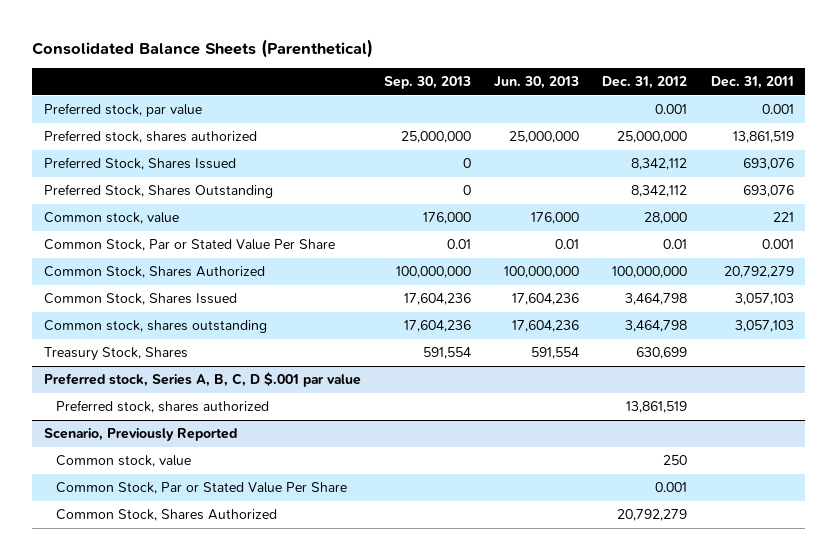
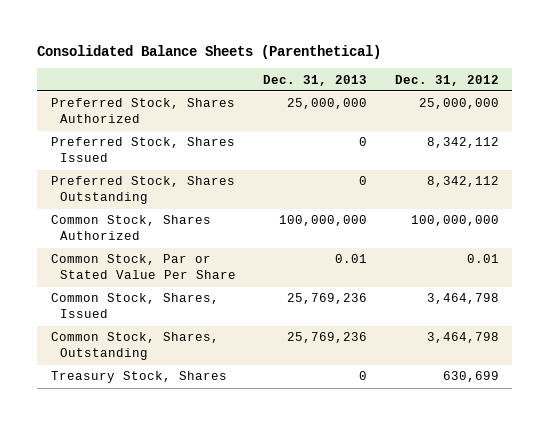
[383,76,471,90] Sep. 30, 2013 -> none
[494,76,580,90] Jun. 30, 2013 -> none
[710,76,794,90] Dec. 31, 2011 -> none
none -> [263,74,368,86] Dec. 31, 2013
[43,103,202,118] Preferred stock, par value -> none
[43,130,257,144] Preferred stock, shares authorized -> [50,98,235,124] Preferred Stock, Shares Authorized
[43,212,179,225] Common stock, value -> none
[43,239,335,252] Common Stock, Par or Stated Value Per Share -> [50,254,237,280] Common Stock, Par or Stated Value Per Share
[43,293,237,306] Common Stock, Shares Issued -> [50,293,219,319] Common Stock, Shares, Issued
[43,320,267,334] Common stock, shares outstanding -> [50,332,219,361] Common Stock, Shares, Outstanding
[43,372,361,388] Preferred stock, Series A, B, C, D $.001 par value -> none
[55,400,269,414] Preferred stock, shares authorized -> none
[43,428,237,442] Scenario, Previously Reported -> none
[55,455,191,468] Common stock, value -> none
[55,482,347,495] Common Stock, Par or Stated Value Per Share -> none
[55,509,277,522] Common Stock, Shares Authorized -> none

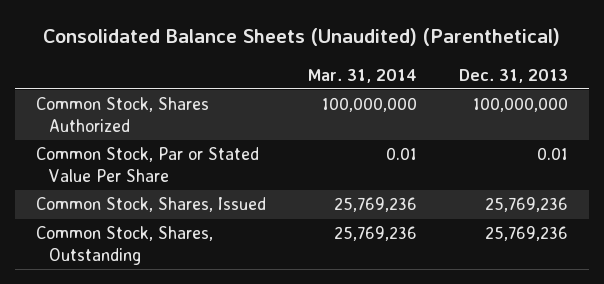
[36,44,381,59] Consolidated Balance Sheets (Parenthetical) -> [43,27,561,46] Consolidated Balance Sheets (Unaudited) (Parenthetical)
[394,74,499,86] Dec. 31, 2012 -> none
none -> [308,68,418,83] Mar. 31, 2014
[50,98,235,124] Preferred Stock, Shares Authorized -> none
[50,137,235,163] Preferred Stock, Shares Issued -> none
[50,176,235,205] Preferred Stock, Shares Outstanding -> none
[50,371,227,384] Treasury Stock, Shares -> none

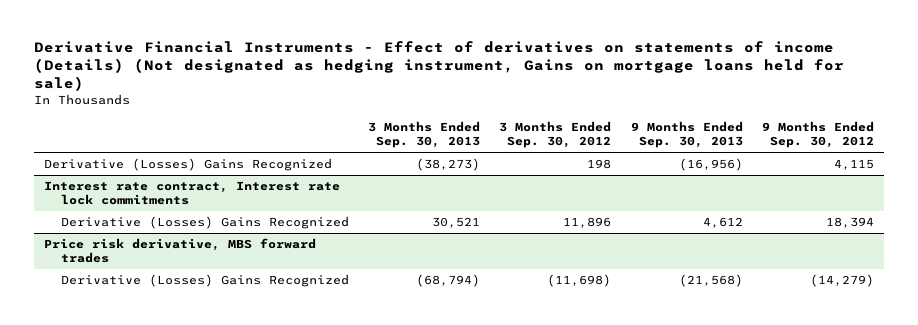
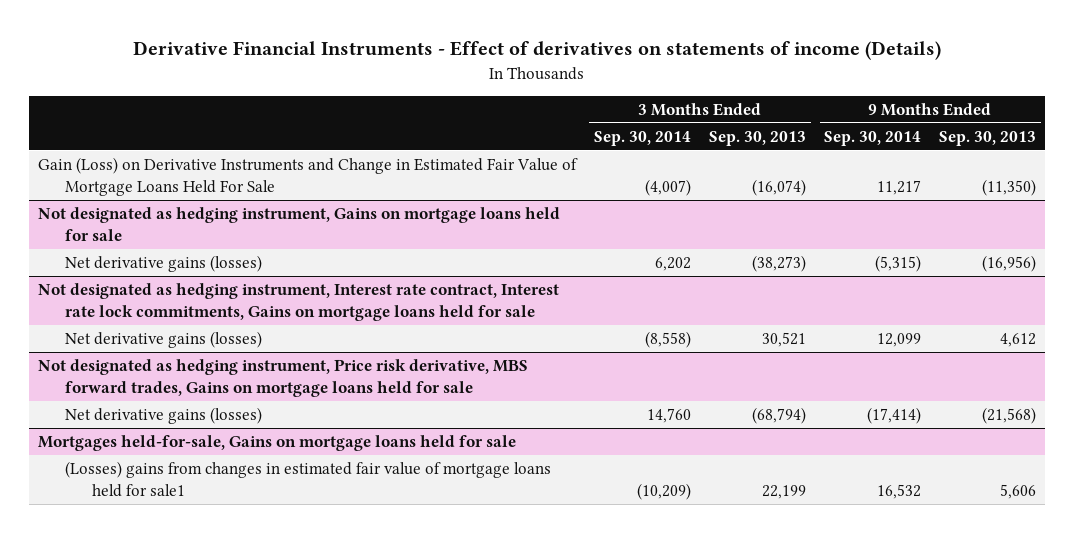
[34,41,845,92] Derivative Financial Instruments - Effect of derivatives on statements of income (Details) (Not designated as hedging instrument, Gains on mortgage loans held for sale) -> [132,41,941,61] Derivative Financial Instruments - Effect of derivatives on statements of income (Details)
[499,121,612,148] 3 Months Ended Sep. 30, 2012 -> none
[761,121,874,148] 9 Months Ended Sep. 30, 2012 -> none
none -> [593,130,691,146] Sep. 30, 2014
none -> [824,130,922,146] Sep. 30, 2014
[43,181,340,206] Interest rate contract, Interest rate lock commitments -> none
[43,238,316,264] Price risk derivative, MBS forward trades -> none
none -> [37,157,578,196] Gain (Loss) on Derivative Instruments and Change in Estimated Fair Value of Mortgage Loans Held For Sale
none -> [37,207,560,241] Not designated as hedging instrument, Gains on mortgage loans held for sale
[43,158,332,172] Derivative (Losses) Gains Recognized -> [64,255,262,273] Net derivative gains (losses)
none -> [37,283,559,321] Not designated as hedging instrument, Interest rate contract, Interest rate lock commitments, Gains on mortgage loans held for sale
[60,216,349,230] Derivative (Losses) Gains Recognized -> [64,331,262,349] Net derivative gains (losses)
none -> [37,359,528,397] Not designated as hedging instrument, Price risk derivative, MBS forward trades, Gains on mortgage loans held for sale
[60,274,349,288] Derivative (Losses) Gains Recognized -> [64,407,262,425] Net derivative gains (losses)
none -> [37,435,516,452] Mortgages held-for-sale, Gains on mortgage loans held for sale
none -> [64,461,551,497] (Losses) gains from changes in estimated fair value of mortgage loans held for sale1

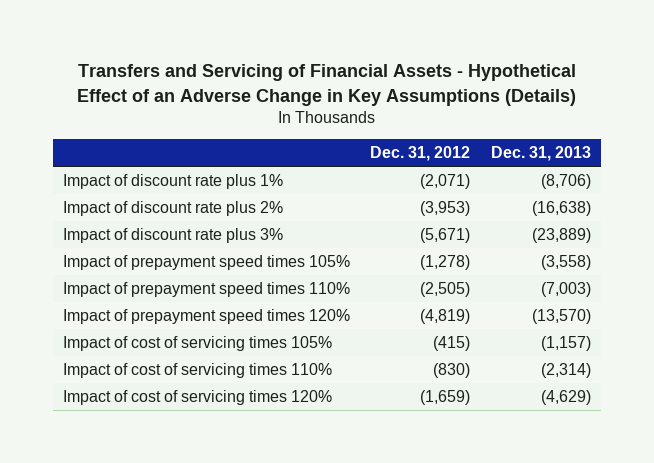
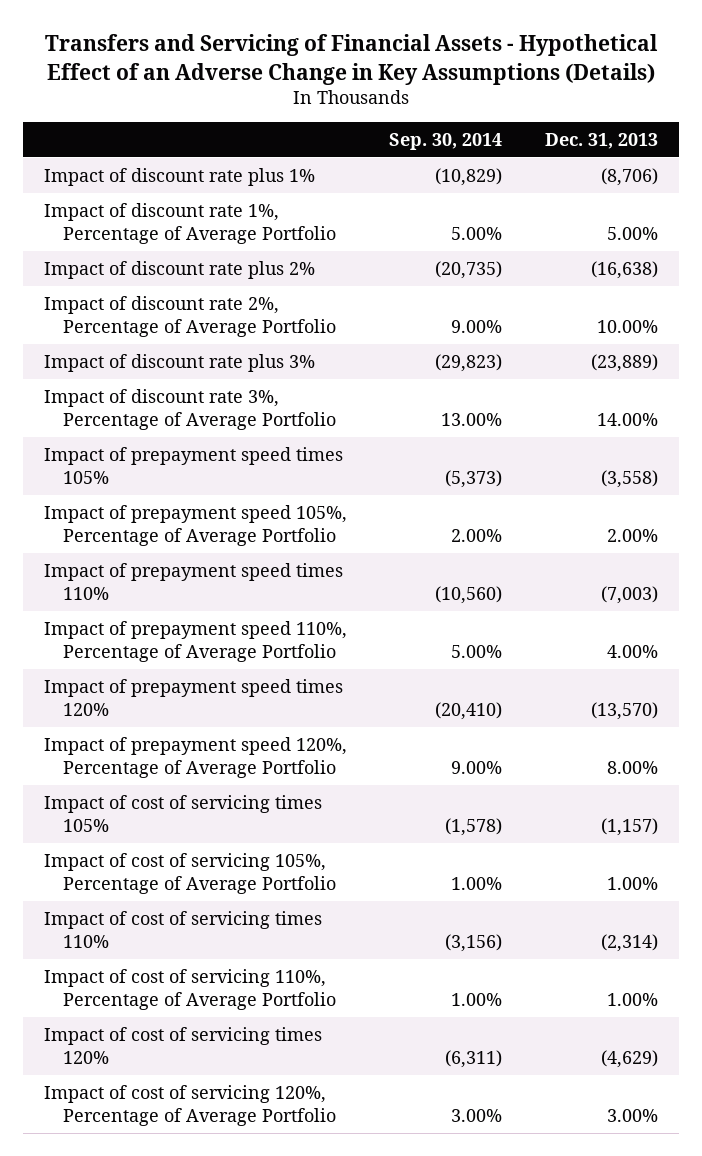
[370,146,471,162] Dec. 31, 2012 -> none
none -> [389,132,503,150] Sep. 30, 2014
none -> [44,202,337,244] Impact of discount rate 1%, Percentage of Average Portfolio
none -> [44,295,337,337] Impact of discount rate 2%, Percentage of Average Portfolio
none -> [44,388,337,430] Impact of discount rate 3%, Percentage of Average Portfolio
none -> [44,504,348,546] Impact of prepayment speed 105%, Percentage of Average Portfolio
none -> [44,620,348,662] Impact of prepayment speed 110%, Percentage of Average Portfolio
none -> [44,736,348,778] Impact of prepayment speed 120%, Percentage of Average Portfolio
none -> [44,852,337,894] Impact of cost of servicing 105%, Percentage of Average Portfolio
none -> [44,968,337,1010] Impact of cost of servicing 110%, Percentage of Average Portfolio
none -> [44,1084,337,1126] Impact of cost of servicing 120%, Percentage of Average Portfolio

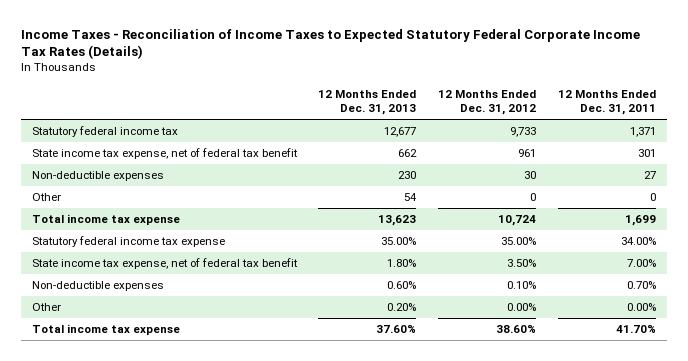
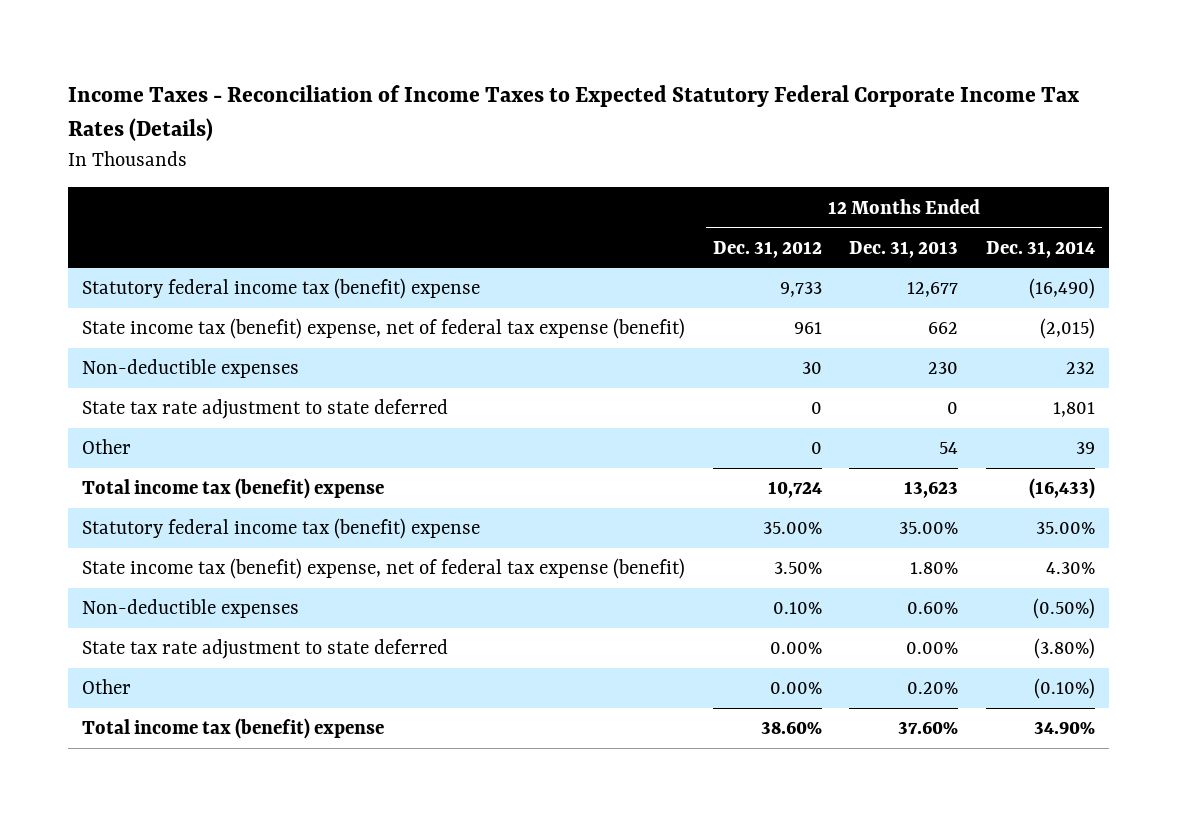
[557,89,656,115] 12 Months Ended Dec. 31, 2011 -> none
none -> [985,240,1095,258] Dec. 31, 2014
[31,126,178,138] Statutory federal income tax -> [82,278,481,300] Statutory federal income tax (benefit) expense
[31,148,298,160] State income tax expense, net of federal tax benefit -> [82,318,686,340] State income tax (benefit) expense, net of federal tax expense (benefit)
none -> [82,399,449,420] State tax rate adjustment to state deferred
[31,214,180,226] Total income tax expense -> [82,478,385,500] Total income tax (benefit) expense
[31,236,225,248] Statutory federal income tax expense -> [82,518,481,540] Statutory federal income tax (benefit) expense
[31,258,298,270] State income tax expense, net of federal tax benefit -> [82,558,686,580] State income tax (benefit) expense, net of federal tax expense (benefit)
none -> [82,639,449,660] State tax rate adjustment to state deferred
[31,324,180,336] Total income tax expense -> [82,718,385,740] Total income tax (benefit) expense

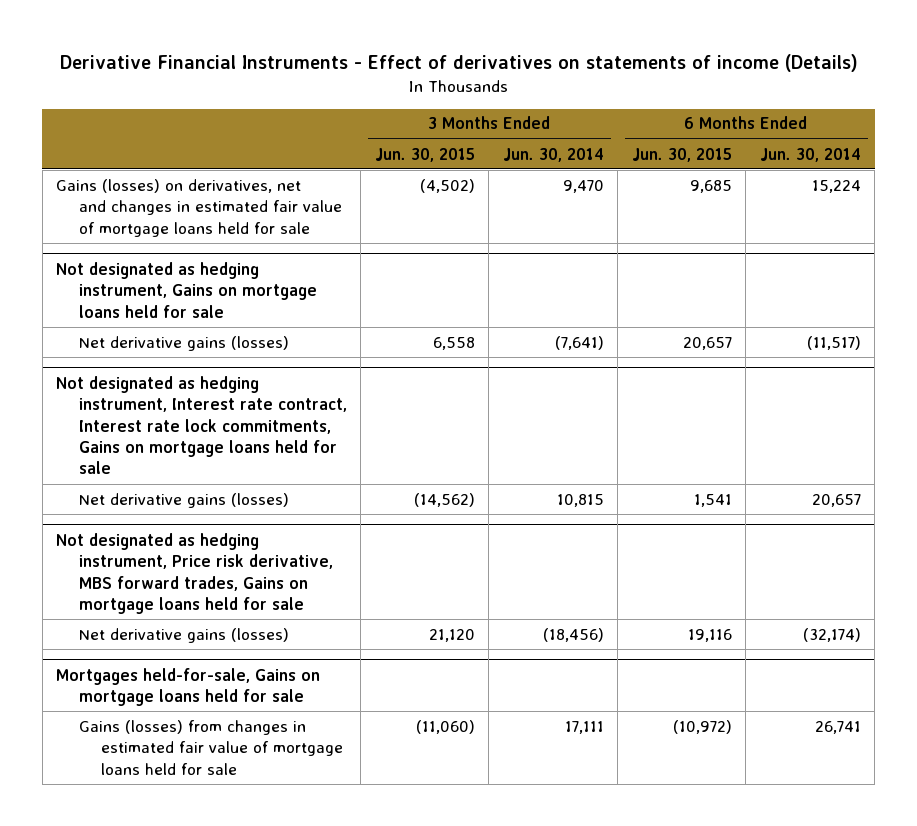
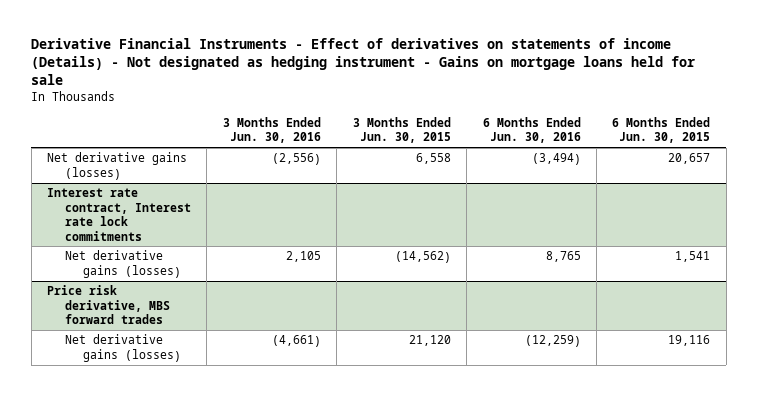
[59,53,858,72] Derivative Financial Instruments - Effect of derivatives on statements of income (Details) -> [31,38,696,86] Derivative Financial Instruments - Effect of derivatives on statements of income (Details) - Not designated as hedging instrument - Gains on mortgage loans held for sale
[502,147,604,162] Jun. 30, 2014 -> none
[759,147,861,162] Jun. 30, 2014 -> none
none -> [222,116,321,144] 3 Months Ended Jun. 30, 2016
none -> [482,116,581,144] 6 Months Ended Jun. 30, 2016
[56,178,342,237] Gains (losses) on derivatives, net and changes in estimated fair value of mortgage loans held for sale -> none
[56,261,317,318] Not designated as hedging instrument, Gains on mortgage loans held for sale -> none
[56,375,347,475] Not designated as hedging instrument, Interest rate contract, Interest rate lock commitments, Gains on mortgage loans held for sale -> none
none -> [47,188,192,241] Interest rate contract, Interest rate lock commitments
[56,532,333,614] Not designated as hedging instrument, Price risk derivative, MBS forward trades, Gains on mortgage loans held for sale -> none
none -> [47,285,171,325] Price risk derivative, MBS forward trades
[56,667,321,707] Mortgages held-for-sale, Gains on mortgage loans held for sale -> none
[78,719,344,775] Gains (losses) from changes in estimated fair value of mortgage loans held for sale -> none

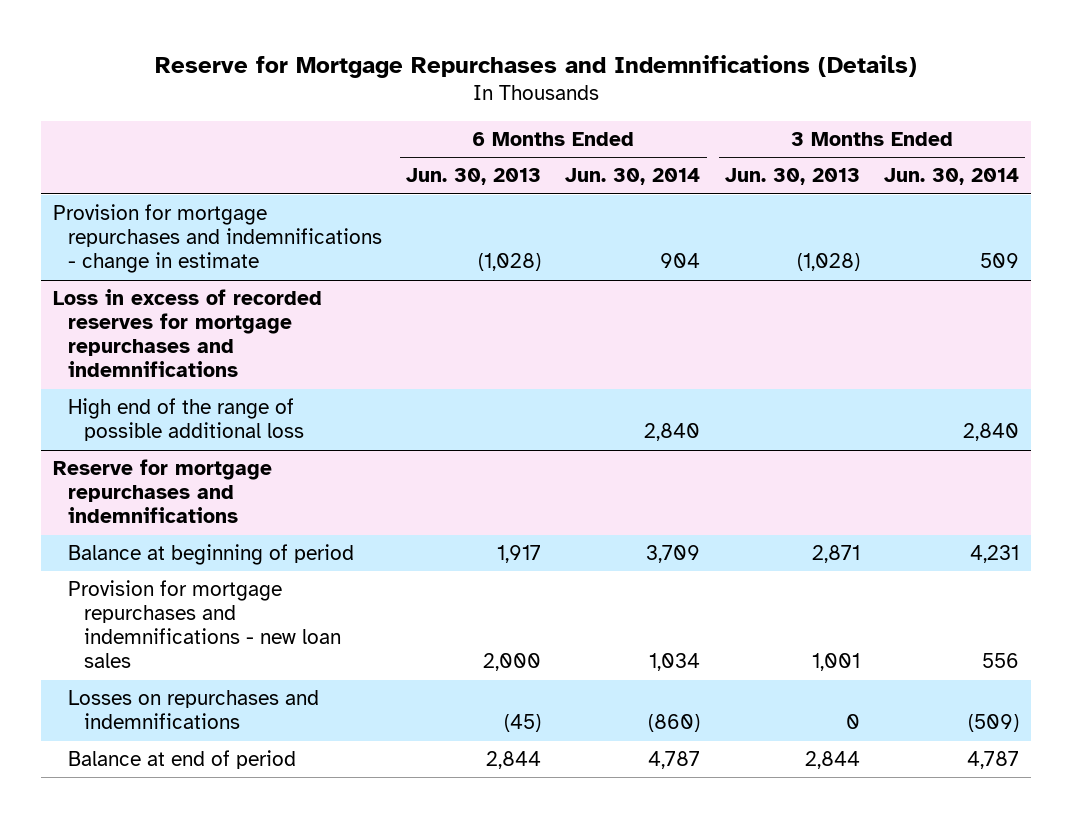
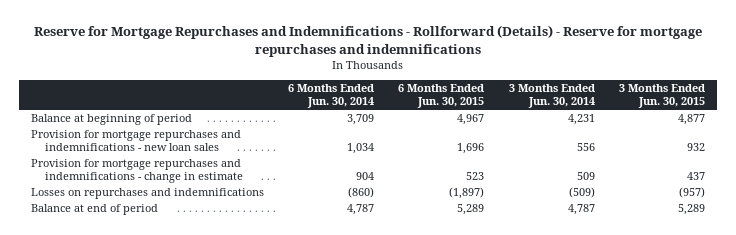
[154,54,917,78] Reserve for Mortgage Repurchases and Indemnifications (Details) -> [33,25,702,57] Reserve for Mortgage Repurchases and Indemnifications - Rollforward (Details) - Reserve for mortgage repurchases and indemnifications
[406,168,542,186] Jun. 30, 2013 -> none
[724,168,860,186] Jun. 30, 2013 -> none
none -> [398,83,485,108] 6 Months Ended Jun. 30, 2015
none -> [618,83,705,108] 3 Months Ended Jun. 30, 2015
[52,289,322,378] Loss in excess of recorded reserves for mortgage repurchases and indemnifications -> none
[68,398,304,442] High end of the range of possible additional loss -> none
[52,459,272,524] Reserve for mortgage repurchases and indemnifications -> none
[52,204,383,274] Provision for mortgage repurchases and indemnifications - change in estimate -> [30,159,243,184] Provision for mortgage repurchases and indemnifications - change in estimate

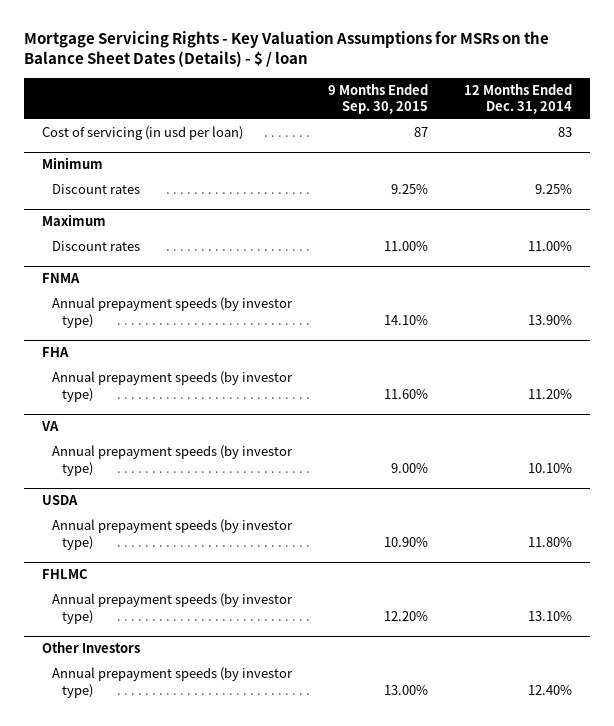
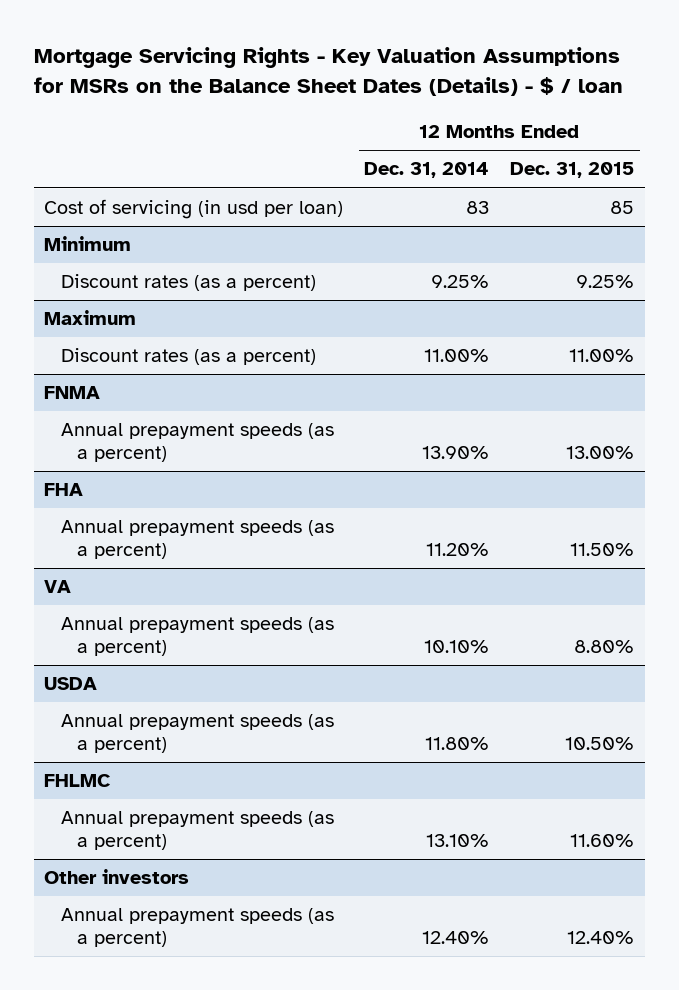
[327,83,428,115] 9 Months Ended Sep. 30, 2015 -> none
none -> [510,162,635,179] Dec. 31, 2015
[51,183,140,194] Discount rates -> [60,274,316,292] Discount rates (as a percent)
[51,240,140,251] Discount rates -> [60,348,316,366] Discount rates (as a percent)
[51,296,293,328] Annual prepayment speeds (by investor type) -> [60,423,334,462] Annual prepayment speeds (as a percent)
[51,370,293,402] Annual prepayment speeds (by investor type) -> [60,520,334,559] Annual prepayment speeds (as a percent)
[51,444,293,476] Annual prepayment speeds (by investor type) -> [60,617,334,656] Annual prepayment speeds (as a percent)
[51,518,293,550] Annual prepayment speeds (by investor type) -> [60,714,334,753] Annual prepayment speeds (as a percent)
[51,592,293,624] Annual prepayment speeds (by investor type) -> [60,811,334,850] Annual prepayment speeds (as a percent)
[41,642,140,654] Other Investors -> [44,869,190,885] Other investors
[51,666,293,698] Annual prepayment speeds (by investor type) -> [60,908,334,947] Annual prepayment speeds (as a percent)

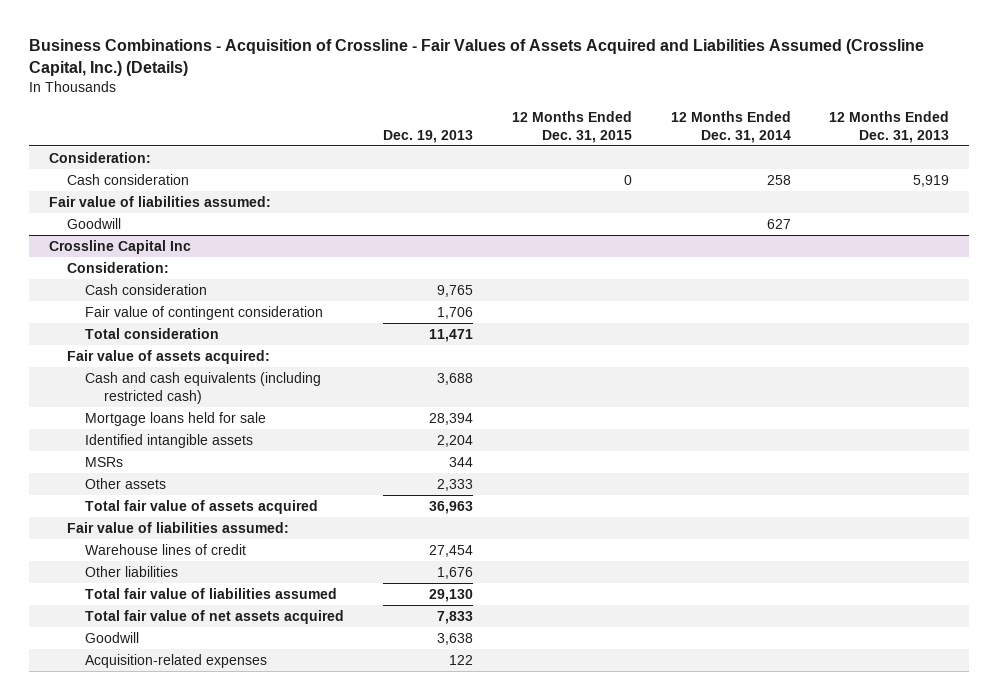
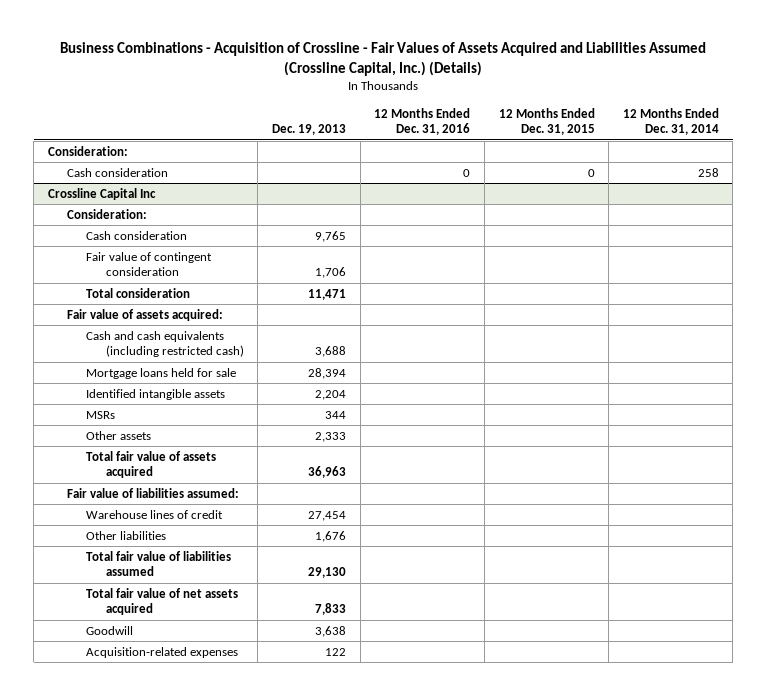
[829,110,950,143] 12 Months Ended Dec. 31, 2013 -> none
none -> [374,107,471,136] 12 Months Ended Dec. 31, 2016
[48,195,271,207] Fair value of liabilities assumed: -> none
[67,217,122,229] Goodwill -> none

